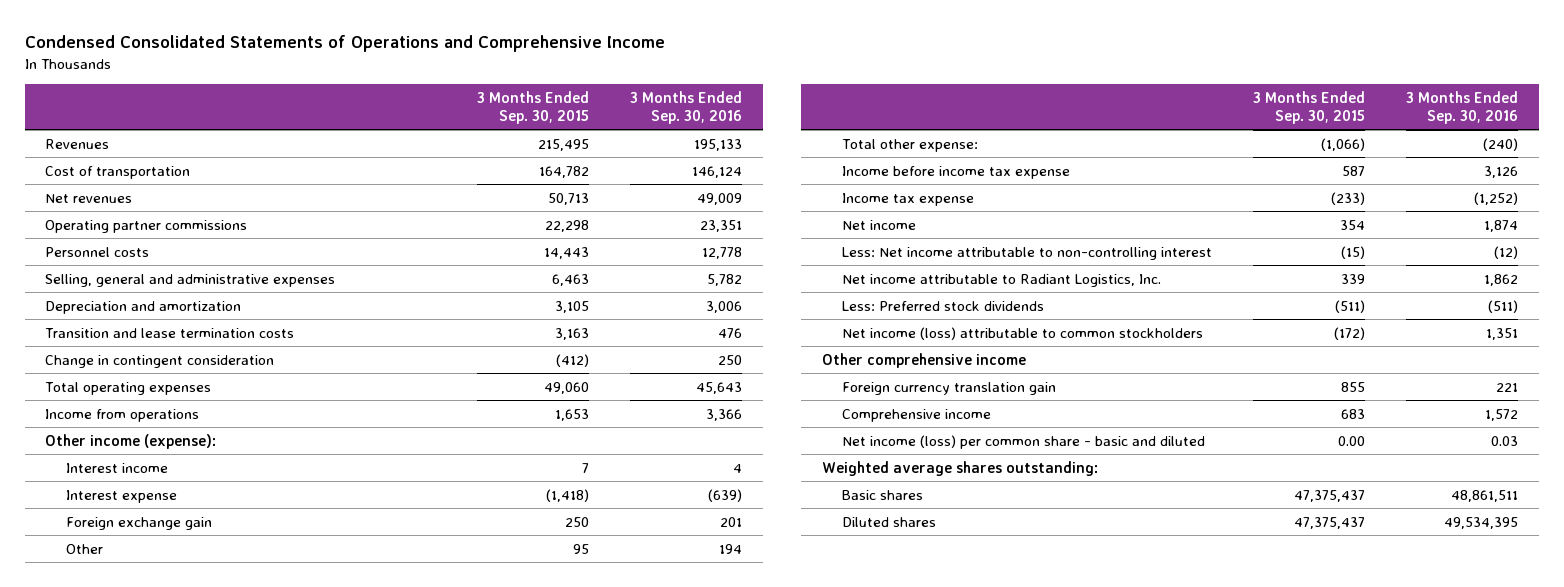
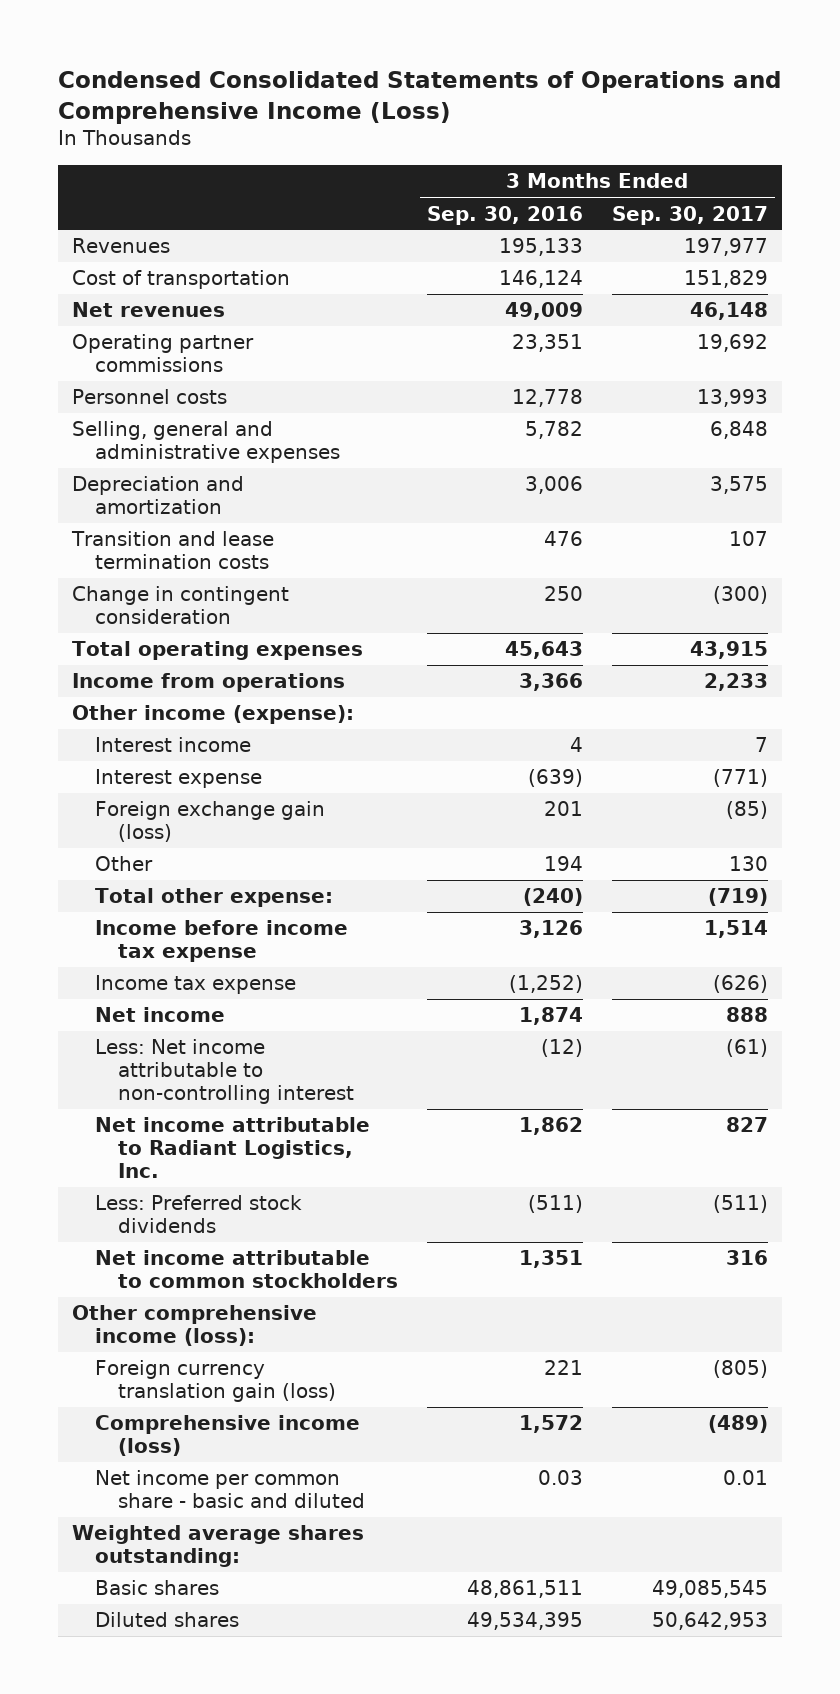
[24,35,665,53] Condensed Consolidated Statements of Operations and Comprehensive Income -> [57,71,781,124] Condensed Consolidated Statements of Operations and Comprehensive Income (Loss)
[476,90,589,124] 3 Months Ended Sep. 30, 2015 -> none
none -> [611,205,768,225] Sep. 30, 2017
[65,516,212,530] Foreign exchange gain -> [95,801,326,842] Foreign exchange gain (loss)
[841,326,1203,340] Net income (loss) attributable to common stockholders -> [95,1250,399,1288] Net income attributable to common stockholders
[821,352,1026,368] Other comprehensive income -> [72,1305,318,1346] Other comprehensive income (loss):
[841,381,1056,395] Foreign currency translation gain -> [95,1360,337,1402] Foreign currency translation gain (loss)
[841,408,991,422] Comprehensive income -> [95,1415,361,1456] Comprehensive income (loss)
[841,434,1205,449] Net income (loss) per common share - basic and diluted -> [95,1470,366,1508] Net income per common share - basic and diluted

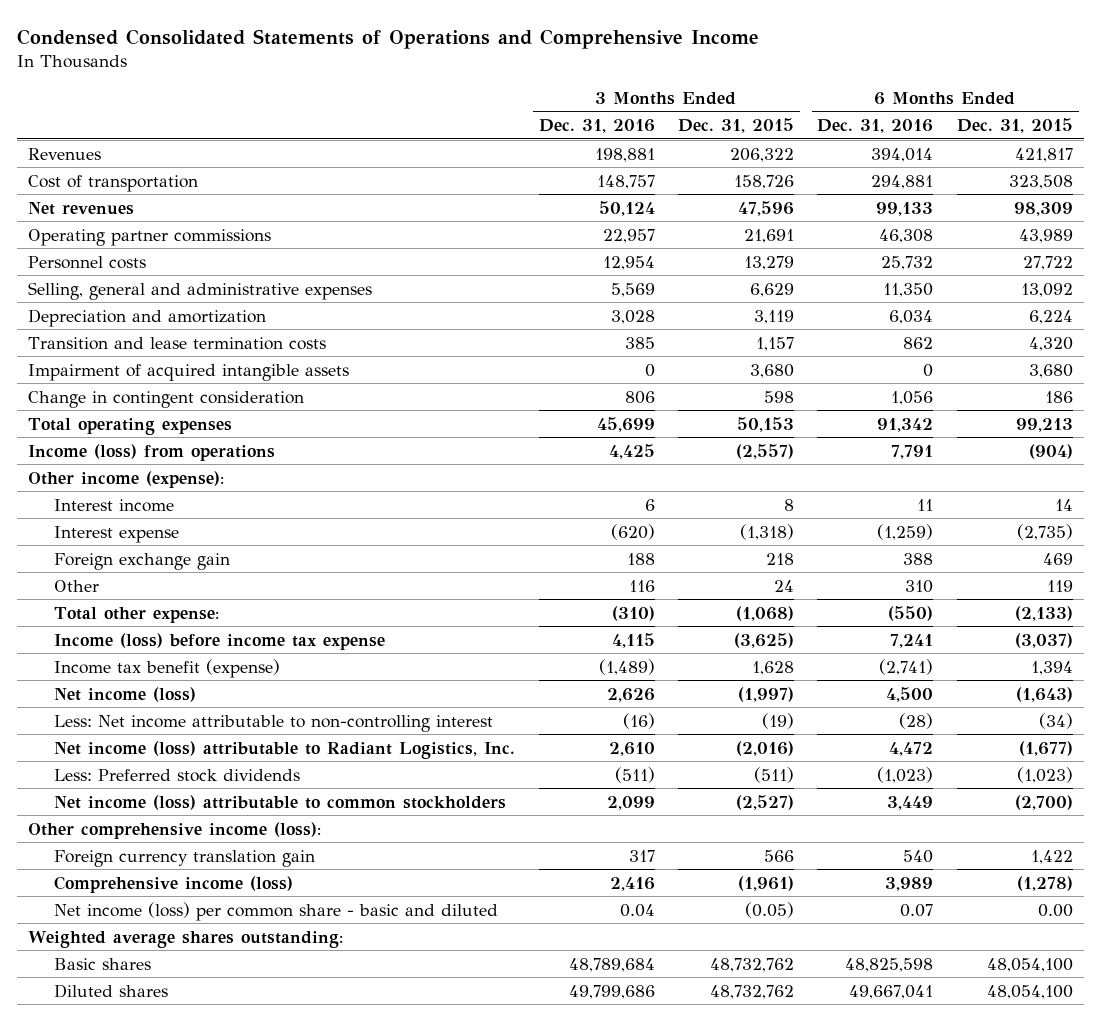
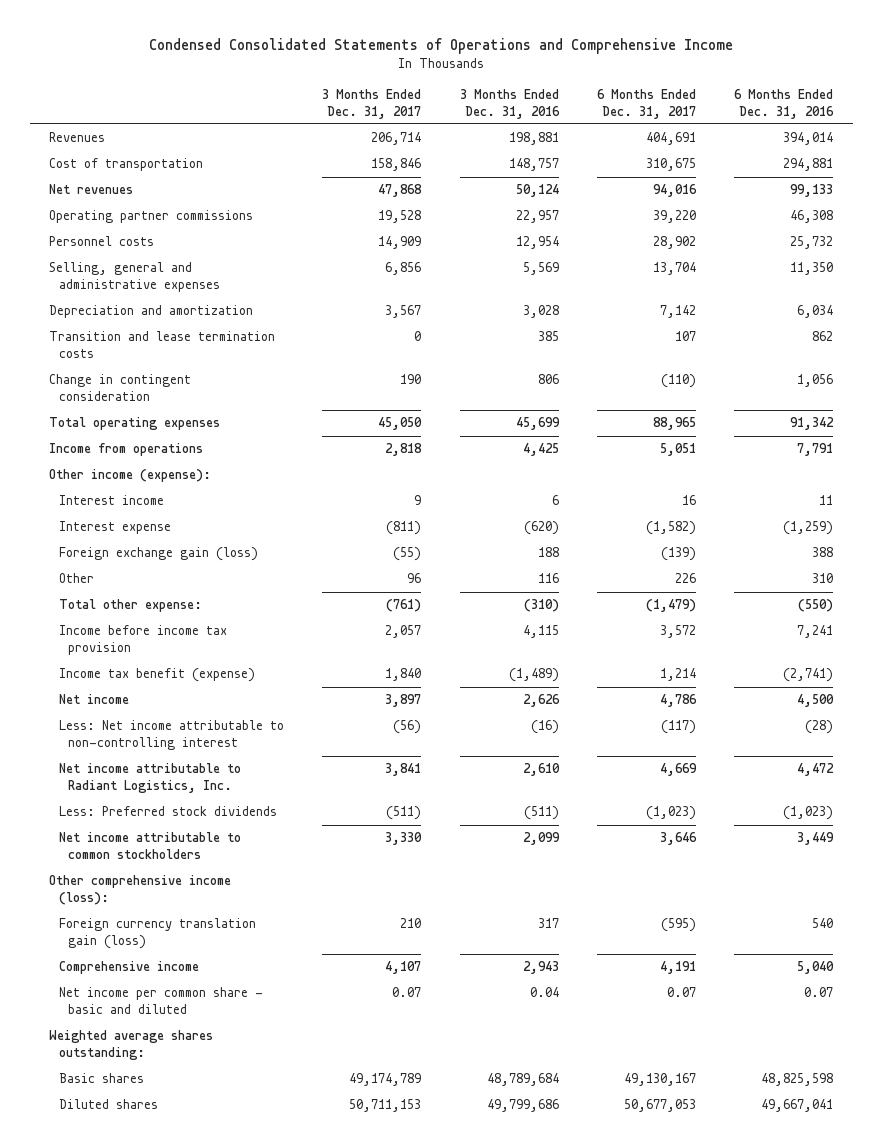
[678,118,795,134] Dec. 31, 2015 -> none
[956,118,1073,134] Dec. 31, 2015 -> none
none -> [322,88,422,119] 3 Months Ended Dec. 31, 2017
none -> [596,88,696,119] 6 Months Ended Dec. 31, 2017
[28,363,350,381] Impairment of acquired intangible assets -> none
[28,443,276,461] Income (loss) from operations -> [48,443,203,457] Income from operations
[54,552,231,570] Foreign exchange gain -> [58,547,258,562] Foreign exchange gain (loss)
[54,632,386,650] Income (loss) before income tax expense -> [58,625,227,656] Income before income tax provision
[54,686,197,702] Net income (loss) -> [58,694,129,705] Net income
[54,740,516,759] Net income (loss) attributable to Radiant Logistics, Inc. -> [58,763,241,794] Net income attributable to Radiant Logistics, Inc.
[54,794,507,810] Net income (loss) attributable to common stockholders -> [58,832,241,860] Net income attributable to common stockholders
[54,849,316,867] Foreign currency translation gain -> [58,918,256,950] Foreign currency translation gain (loss)
[54,875,294,893] Comprehensive income (loss) -> [58,961,199,975] Comprehensive income
[609,876,655,891] 2,416 -> [522,961,559,975] 2,943
[885,876,934,891] 3,989 -> [797,961,835,975] 5,040
[54,901,499,921] Net income (loss) per common share - basic and diluted -> [58,987,263,1015] Net income per common share - basic and diluted

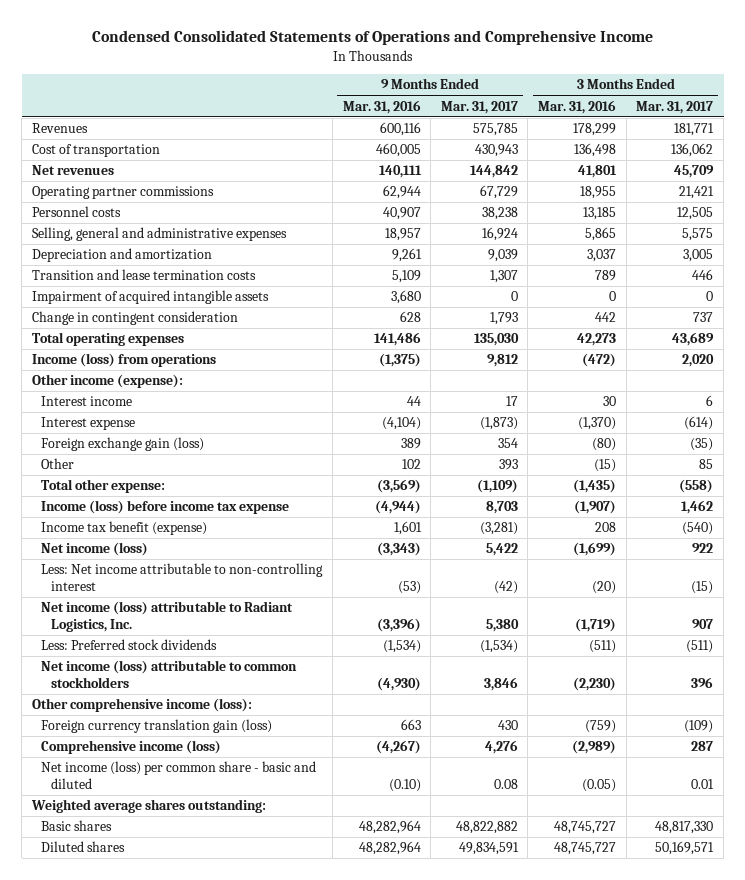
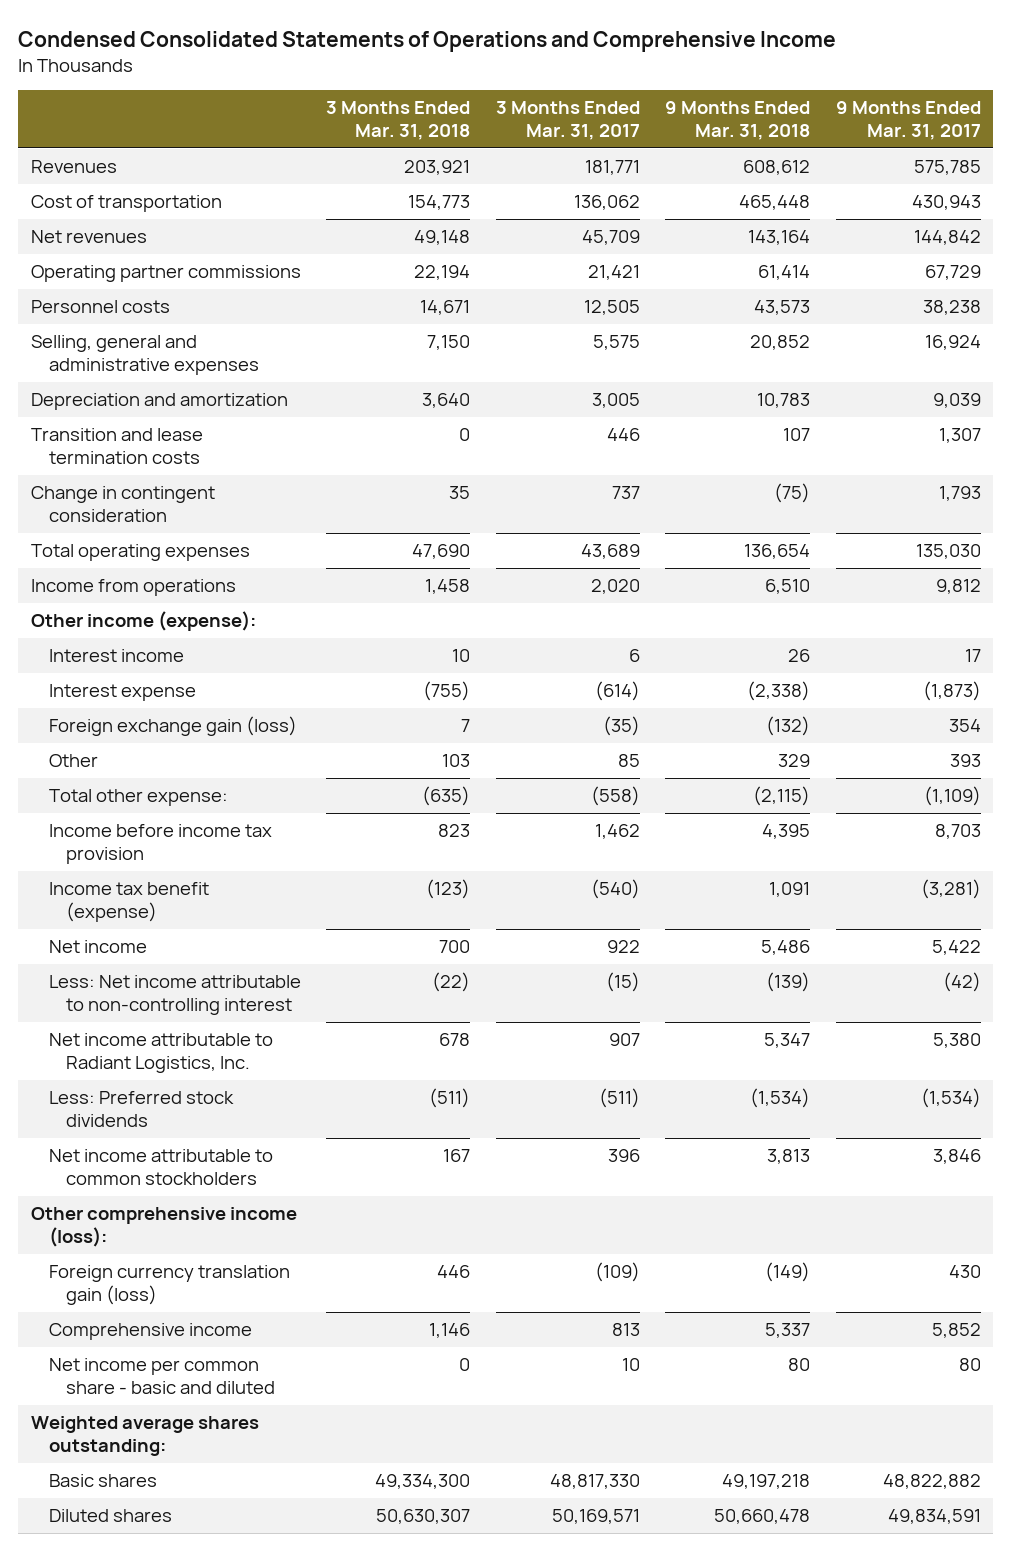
[342,99,421,114] Mar. 31, 2016 -> none
[538,99,617,114] Mar. 31, 2016 -> none
none -> [326,100,471,141] 3 Months Ended Mar. 31, 2018
none -> [665,100,811,141] 9 Months Ended Mar. 31, 2018
[31,290,269,305] Impairment of acquired intangible assets -> none
[31,353,216,368] Income (loss) from operations -> [31,578,237,596] Income from operations
[41,500,290,515] Income (loss) before income tax expense -> [48,823,272,865] Income before income tax provision
[41,542,149,557] Net income (loss) -> [48,939,147,953] Net income
[41,601,294,633] Net income (loss) attributable to Radiant Logistics, Inc. -> [48,1032,273,1074] Net income attributable to Radiant Logistics, Inc.
[41,660,298,689] Net income (loss) attributable to common stockholders -> [48,1148,273,1186] Net income attributable to common stockholders
[41,740,222,755] Comprehensive income (loss) -> [48,1322,252,1340] Comprehensive income
[484,740,518,755] 4,276 -> [931,1322,981,1338] 5,852
[691,741,714,752] 287 -> [611,1322,640,1336] 813
[41,761,317,790] Net income (loss) per common share - basic and diluted -> [48,1357,276,1395] Net income per common share - basic and diluted
[493,779,518,790] 0.08 -> [958,1357,981,1371] 80
[691,779,715,790] 0.01 -> [621,1357,640,1371] 10

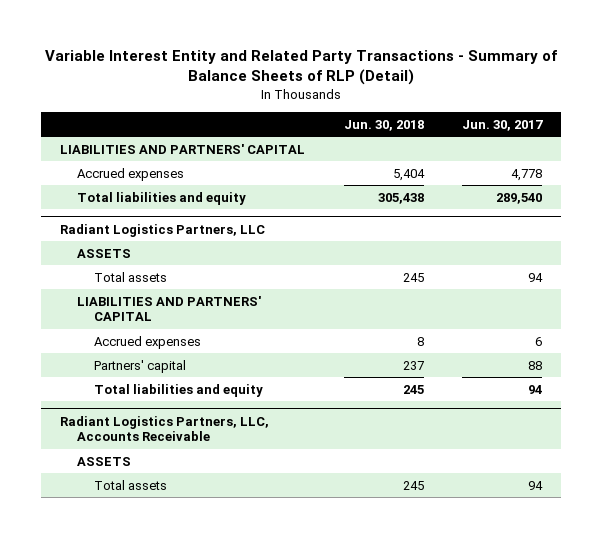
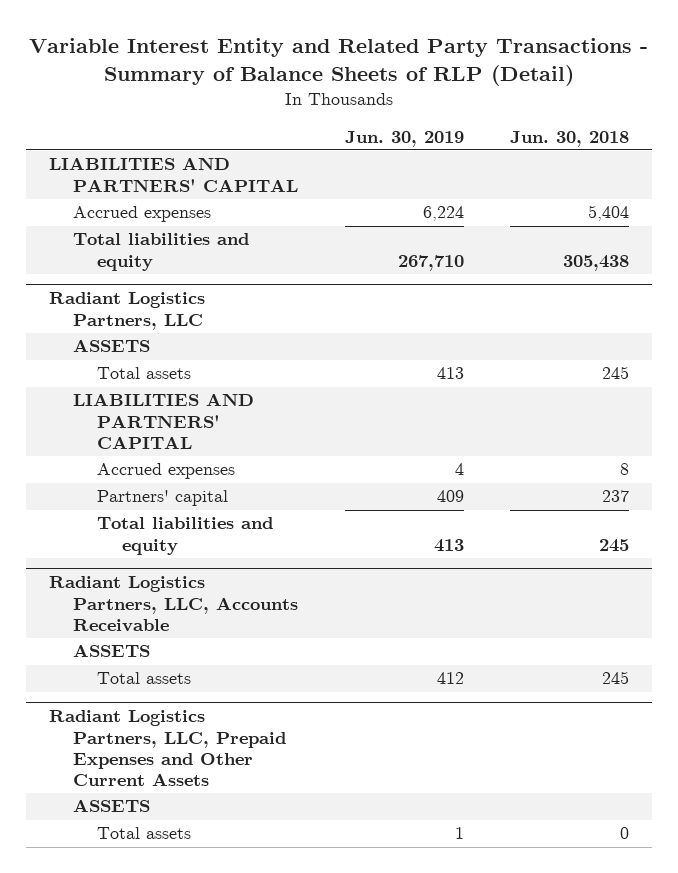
[462,119,544,131] Jun. 30, 2017 -> none
none -> [344,130,464,147] Jun. 30, 2019
none -> [48,710,287,787] Radiant Logistics Partners, LLC, Prepaid Expenses and Other Current Assets
none -> [73,799,151,813] ASSETS
none -> [97,827,192,840] Total assets

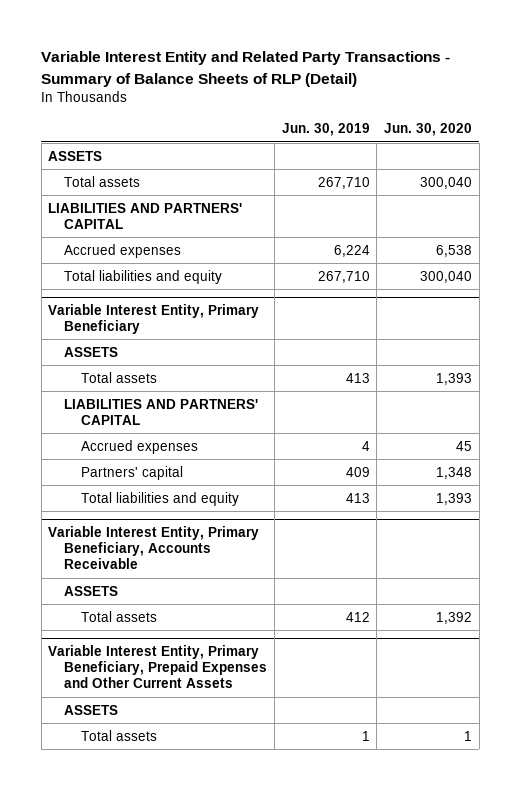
[509,130,629,147] Jun. 30, 2018 -> none
none -> [384,123,473,137] Jun. 30, 2020
none -> [48,150,103,161] ASSETS
none -> [64,175,141,187] Total assets
[48,292,205,330] Radiant Logistics Partners, LLC -> none
none -> [48,303,260,335] Variable Interest Entity, Primary Beneficiary
[48,576,299,632] Radiant Logistics Partners, LLC, Accounts Receivable -> none
none -> [48,525,260,570] Variable Interest Entity, Primary Beneficiary, Accounts Receivable
[48,710,287,787] Radiant Logistics Partners, LLC, Prepaid Expenses and Other Current Assets -> none
none -> [48,644,268,689] Variable Interest Entity, Primary Beneficiary, Prepaid Expenses and Other Current Assets

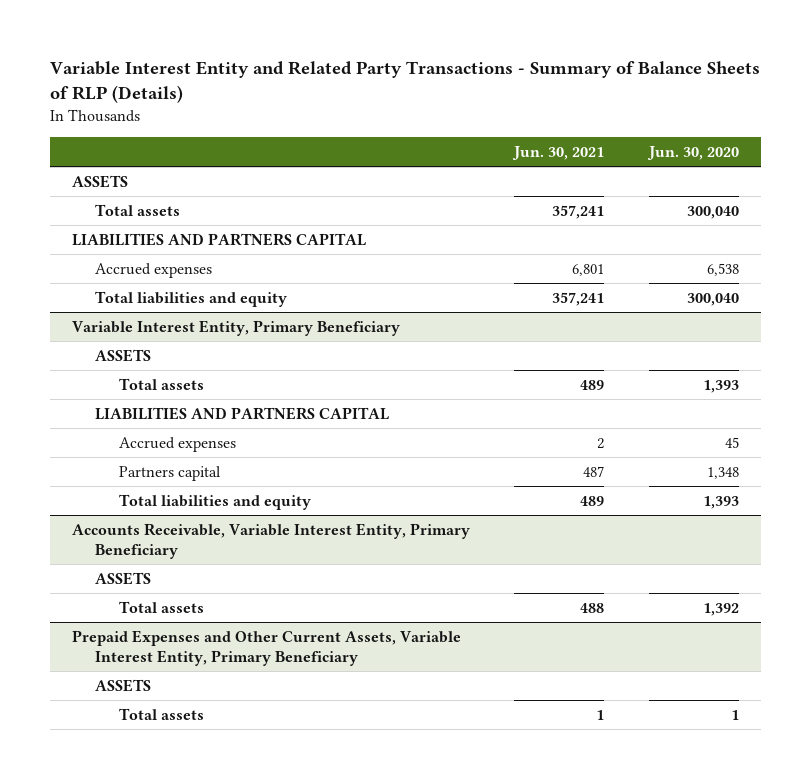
[41,51,451,87] Variable Interest Entity and Related Party Transactions - Summary of Balance Sheets of RLP (Detail) -> [49,61,760,104] Variable Interest Entity and Related Party Transactions - Summary of Balance Sheets of RLP (Details)
[281,123,370,137] Jun. 30, 2019 -> none
none -> [512,145,605,160] Jun. 30, 2021
[48,202,243,229] LIABILITIES AND PARTNERS' CAPITAL -> [71,232,366,246] LIABILITIES AND PARTNERS CAPITAL
[64,398,259,425] LIABILITIES AND PARTNERS' CAPITAL -> [95,406,390,420] LIABILITIES AND PARTNERS CAPITAL
[80,465,183,480] Partners' capital -> [118,465,221,481] Partners capital
[48,525,260,570] Variable Interest Entity, Primary Beneficiary, Accounts Receivable -> [71,522,470,560] Accounts Receivable, Variable Interest Entity, Primary Beneficiary
[48,644,268,689] Variable Interest Entity, Primary Beneficiary, Prepaid Expenses and Other Current Assets -> [71,629,461,667] Prepaid Expenses and Other Current Assets, Variable Interest Entity, Primary Beneficiary

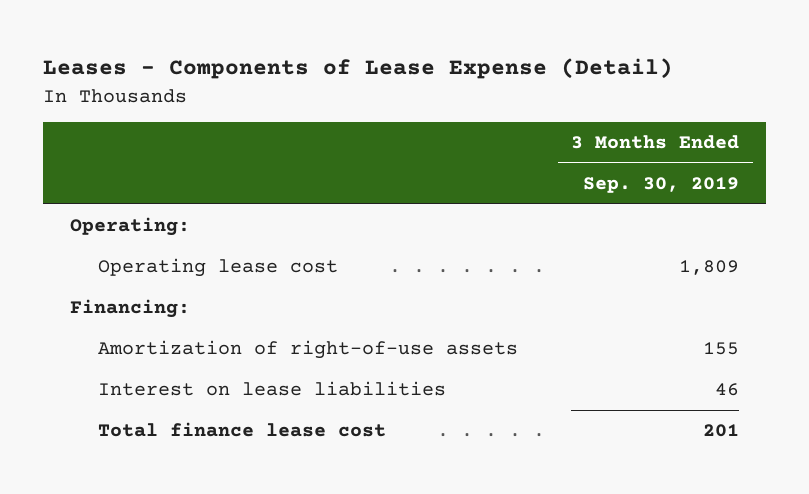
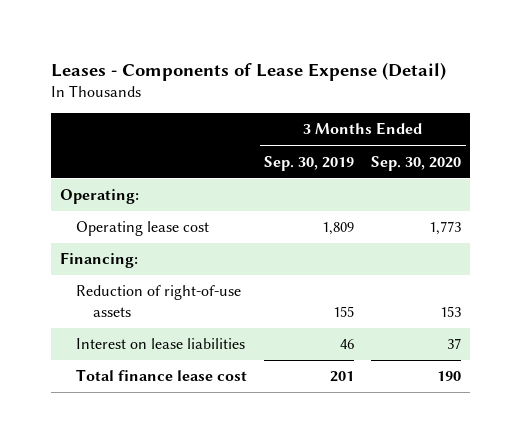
none -> [371,155,462,171] Sep. 30, 2020
[98,340,519,360] Amortization of right-of-use assets -> [76,285,242,317] Reduction of right-of-use assets

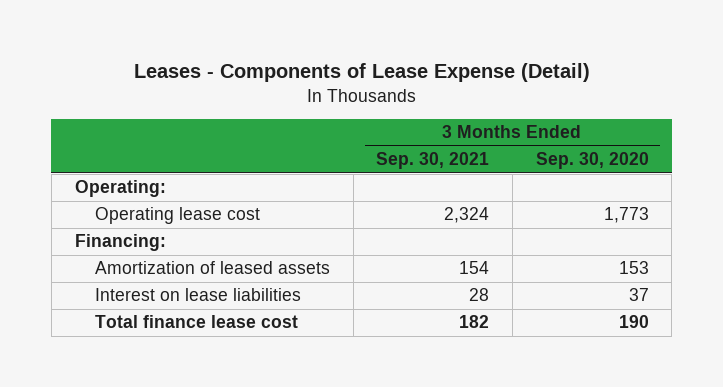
[264,155,355,171] Sep. 30, 2019 -> none
none -> [376,152,490,170] Sep. 30, 2021
[76,285,242,317] Reduction of right-of-use assets -> [95,261,331,275] Amortization of leased assets

